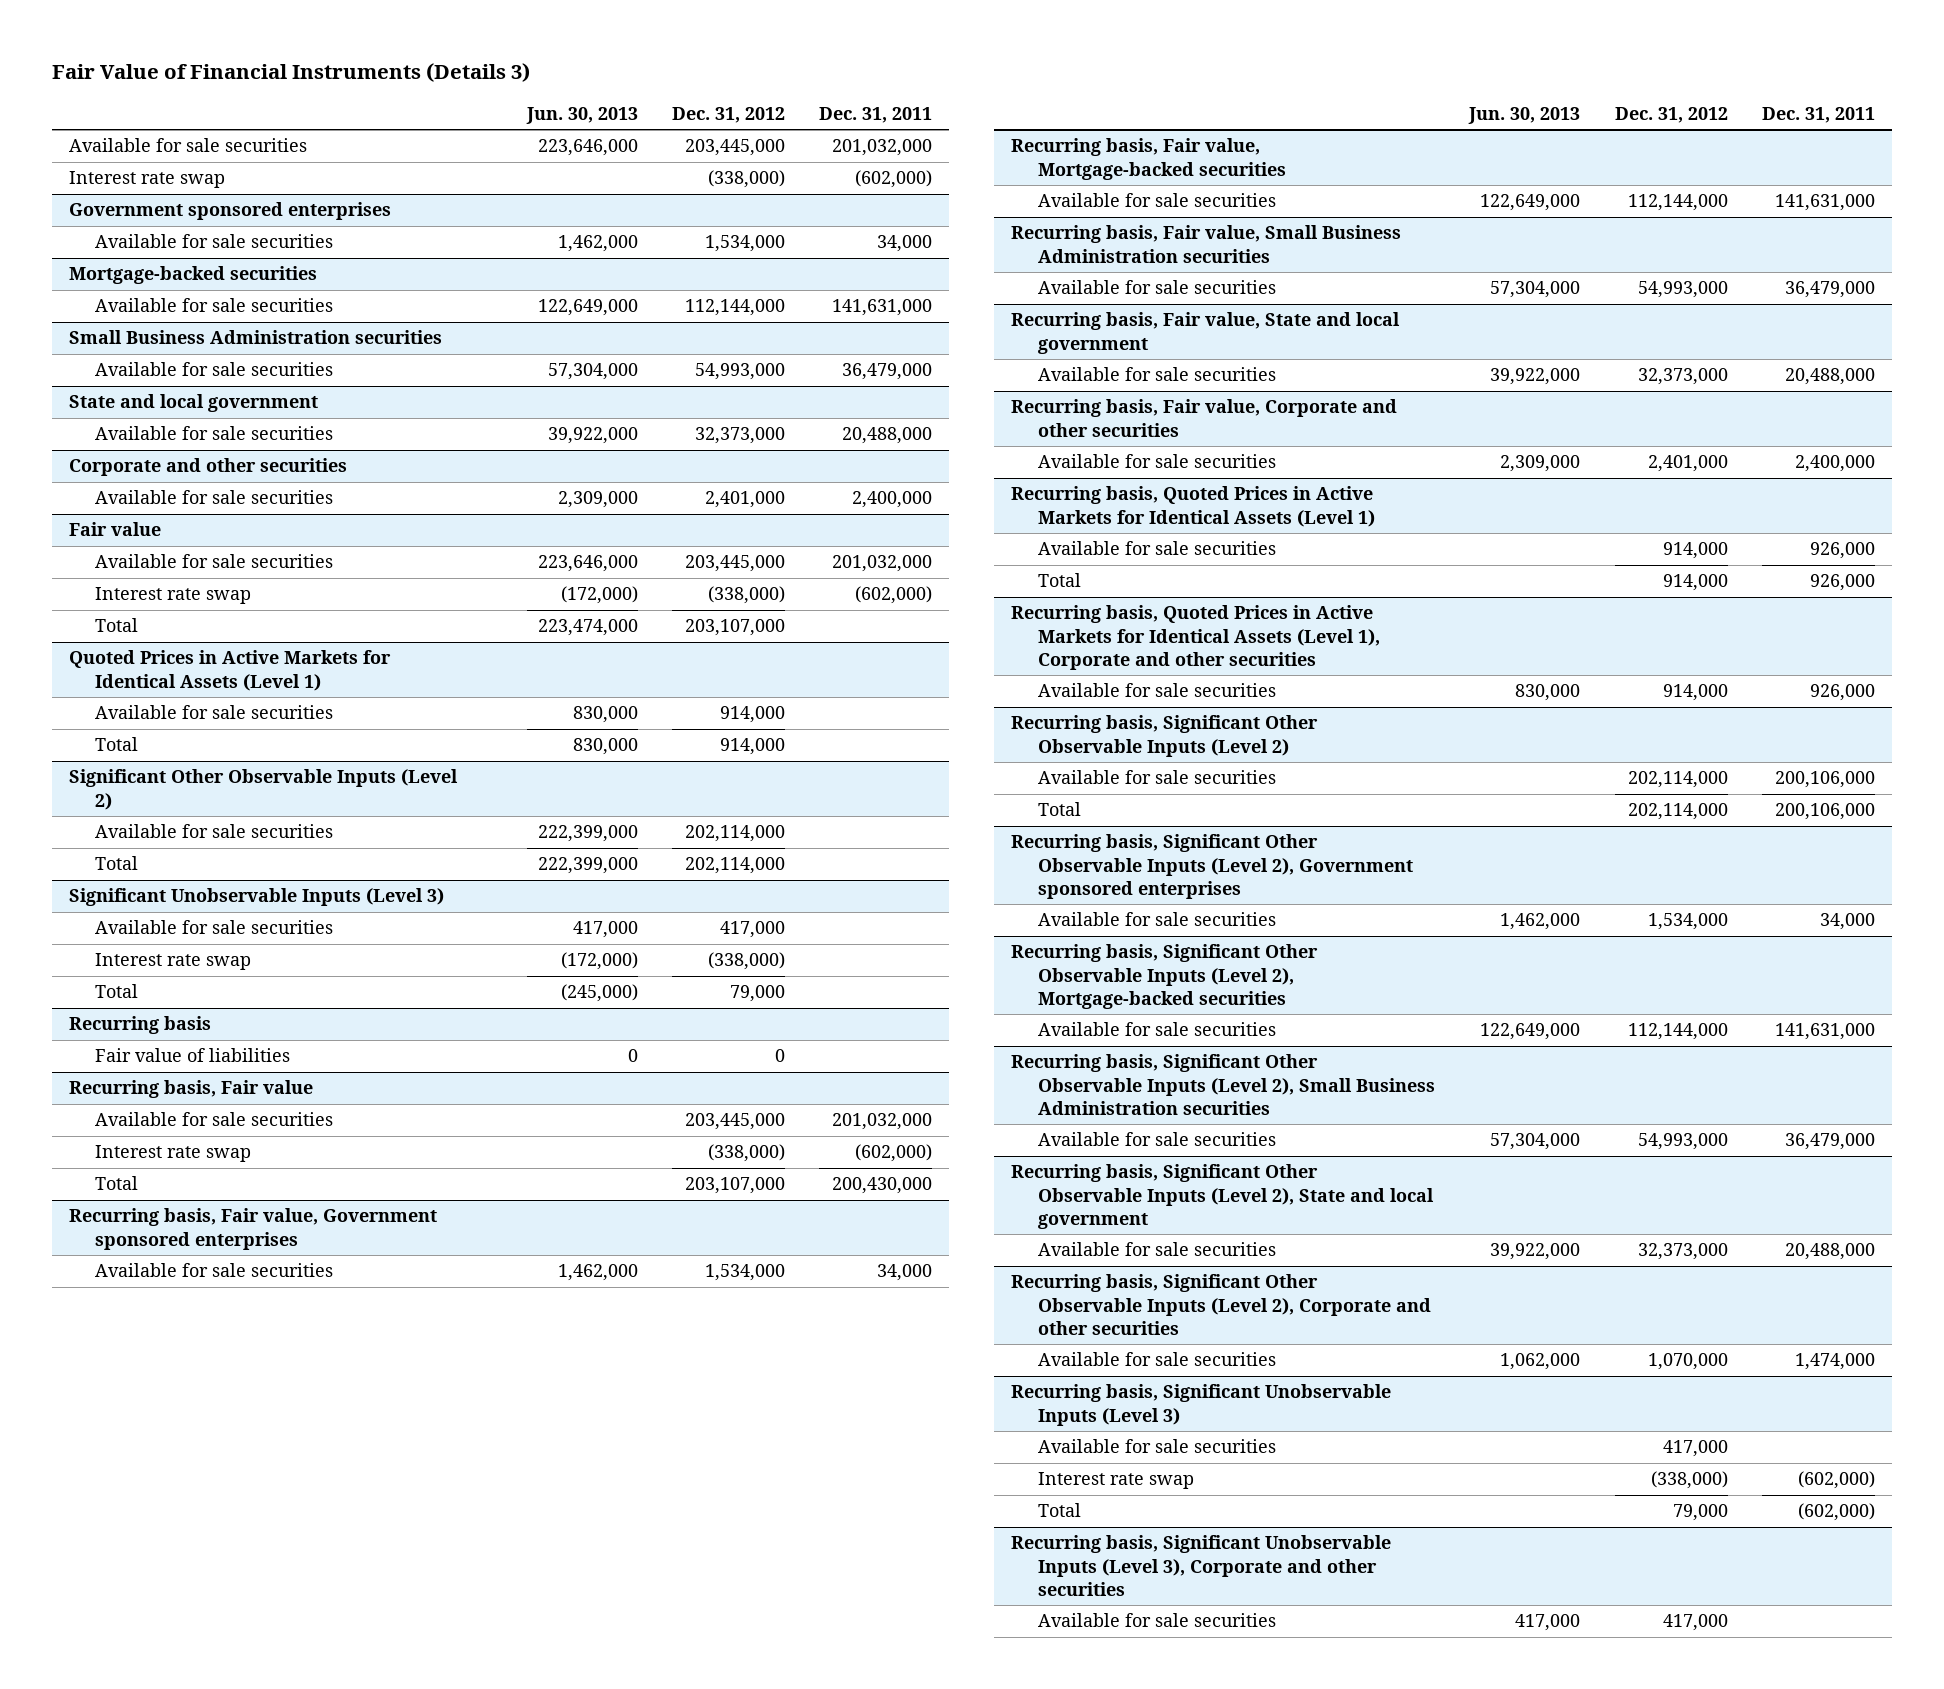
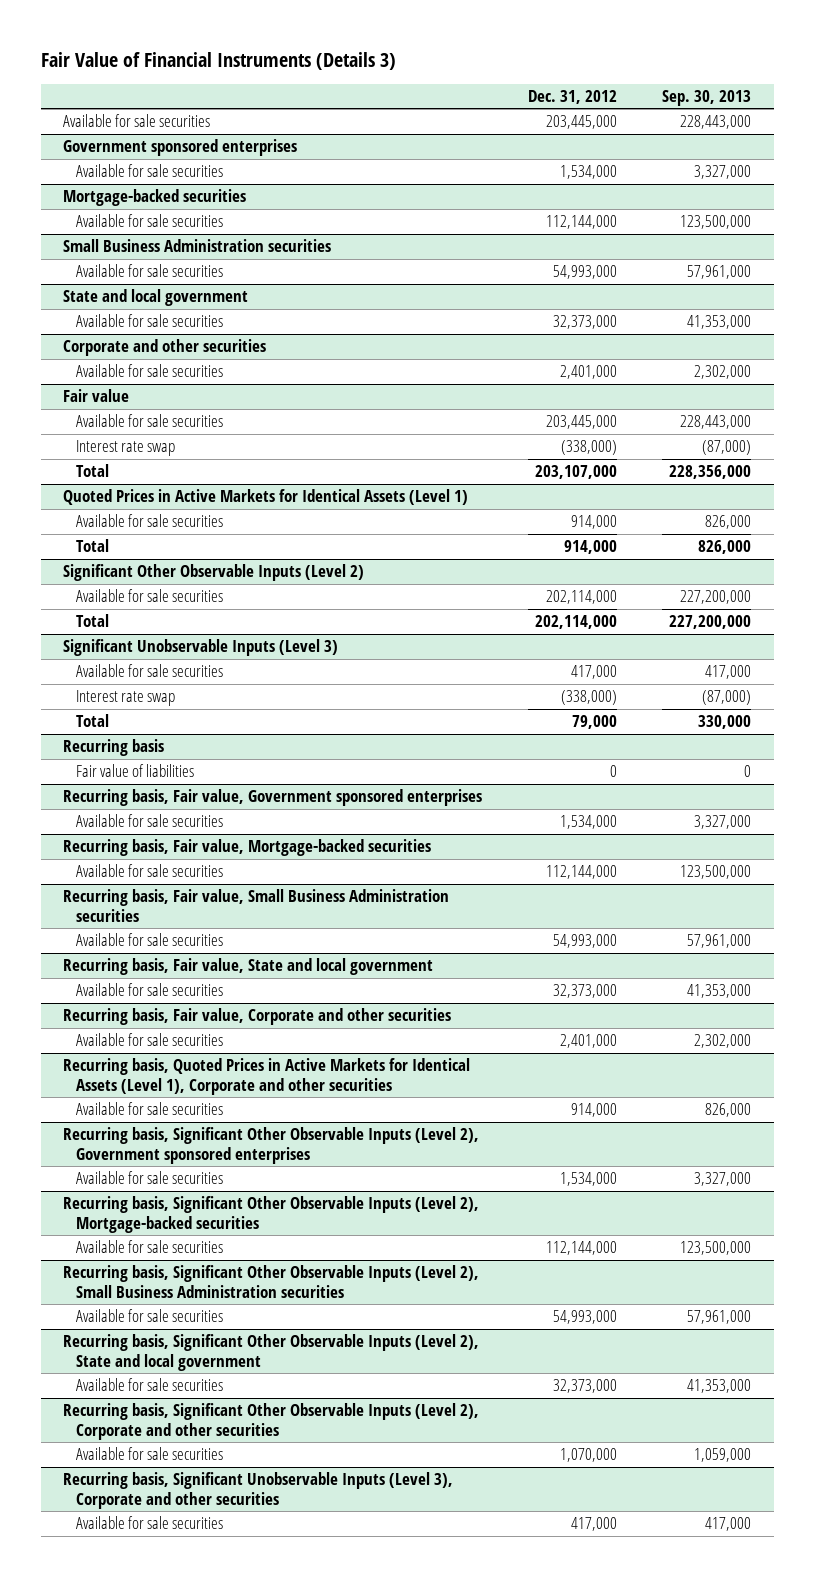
[525,106,638,124] Jun. 30, 2013 -> none
[819,106,933,123] Dec. 31, 2011 -> none
none -> [662,89,752,106] Sep. 30, 2013
[68,171,225,189] Interest rate swap -> none
[68,1080,313,1099] Recurring basis, Fair value -> none
[95,1112,334,1127] Available for sale securities -> none
[95,1145,252,1163] Interest rate swap -> none
[95,1176,139,1191] Total -> none
[1011,486,1375,527] Recurring basis, Quoted Prices in Active Markets for Identical Assets (Level 1) -> none
[1037,541,1276,556] Available for sale securities -> none
[1037,573,1081,588] Total -> none
[1011,715,1319,757] Recurring basis, Significant Other Observable Inputs (Level 2) -> none
[1037,770,1276,785] Available for sale securities -> none
[1037,802,1081,817] Total -> none
[1011,1384,1392,1426] Recurring basis, Significant Unobservable Inputs (Level 3) -> none
[1037,1439,1276,1454] Available for sale securities -> none
[1037,1472,1194,1490] Interest rate swap -> none
[1037,1503,1081,1518] Total -> none

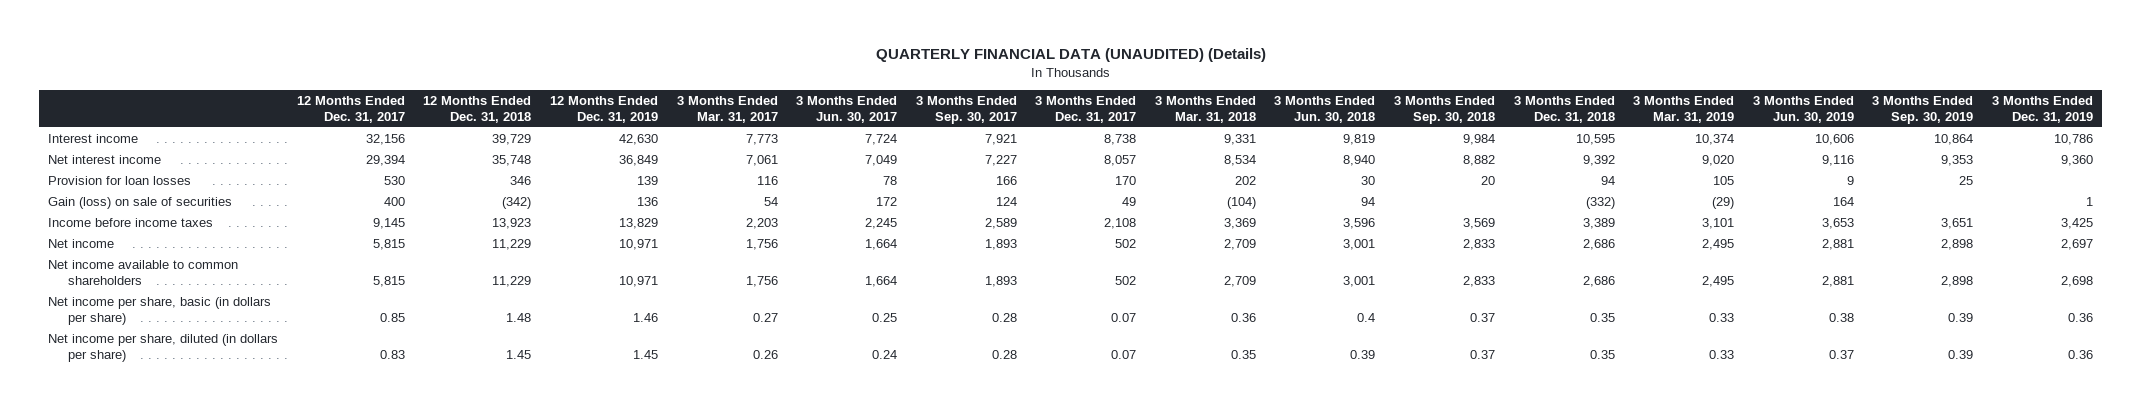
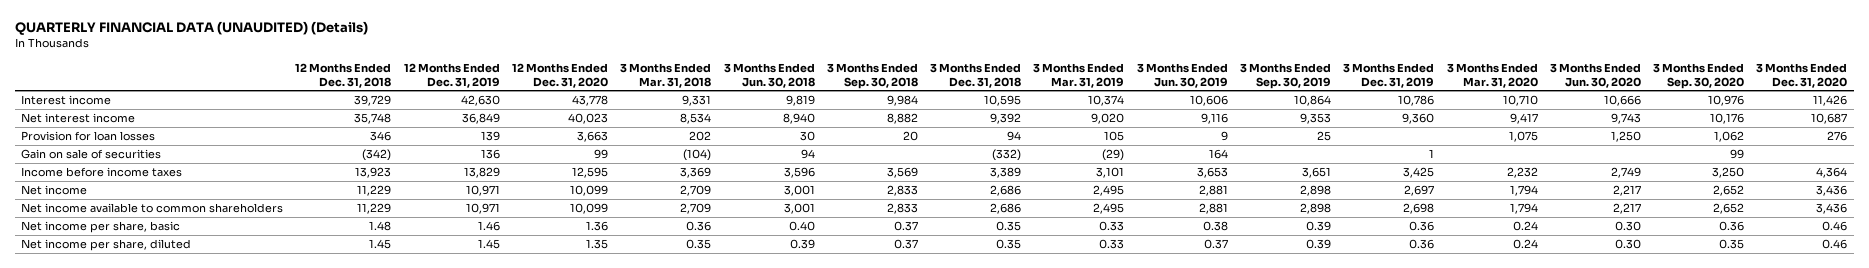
[296,96,405,123] 12 Months Ended Dec. 31, 2017 -> none
[676,96,778,123] 3 Months Ended Mar. 31, 2017 -> none
[796,96,898,123] 3 Months Ended Jun. 30, 2017 -> none
[915,96,1017,124] 3 Months Ended Sep. 30, 2017 -> none
[1035,96,1137,123] 3 Months Ended Dec. 31, 2017 -> none
none -> [512,62,609,88] 12 Months Ended Dec. 31, 2020
none -> [1446,62,1538,88] 3 Months Ended Mar. 31, 2020
none -> [1549,62,1641,88] 3 Months Ended Jun. 30, 2020
none -> [1653,62,1745,89] 3 Months Ended Sep. 30, 2020
none -> [1756,62,1848,88] 3 Months Ended Dec. 31, 2020
[48,197,233,210] Gain (loss) on sale of securities -> [21,148,162,159] Gain on sale of securities
[48,297,272,325] Net income per share, basic (in dollars per share) -> [21,220,181,233] Net income per share, basic
[1357,312,1376,322] 0.4 -> [788,220,815,231] 0.40
[48,334,279,362] Net income per share, diluted (in dollars per share) -> [21,238,192,251] Net income per share, diluted

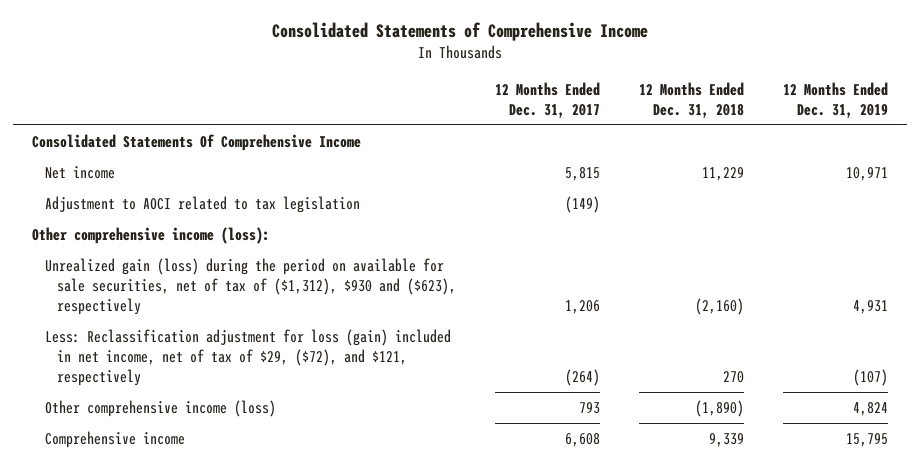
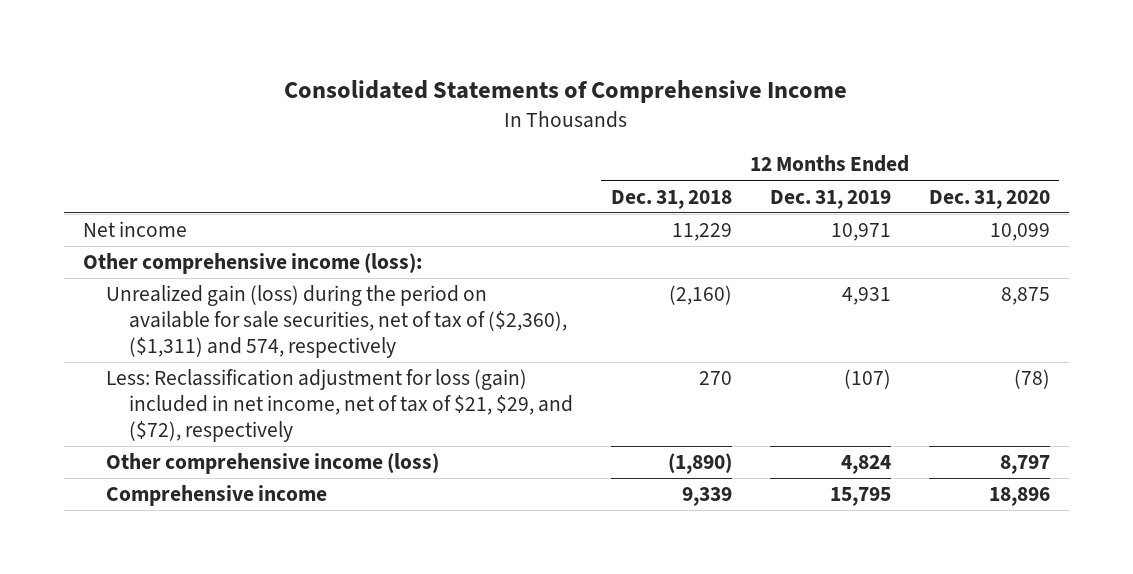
[494,81,600,118] 12 Months Ended Dec. 31, 2017 -> none
none -> [928,189,1050,209] Dec. 31, 2020
[32,133,362,151] Consolidated Statements Of Comprehensive Income -> none
[44,195,360,213] Adjustment to AOCI related to tax legislation -> none
[44,257,457,316] Unrealized gain (loss) during the period on available for sale securities, net of tax of ($1,312), $930 and ($623), respectively -> [106,285,568,359] Unrealized gain (loss) during the period on available for sale securities, net of tax of ($2,360), ($1,311) and 574, respectively
[44,328,451,387] Less: Reclassification adjustment for loss (gain) included in net income, net of tax of $29, ($72), and $121, respectively -> [106,369,574,443] Less: Reclassification adjustment for loss (gain) included in net income, net of tax of $21, $29, and ($72), respectively

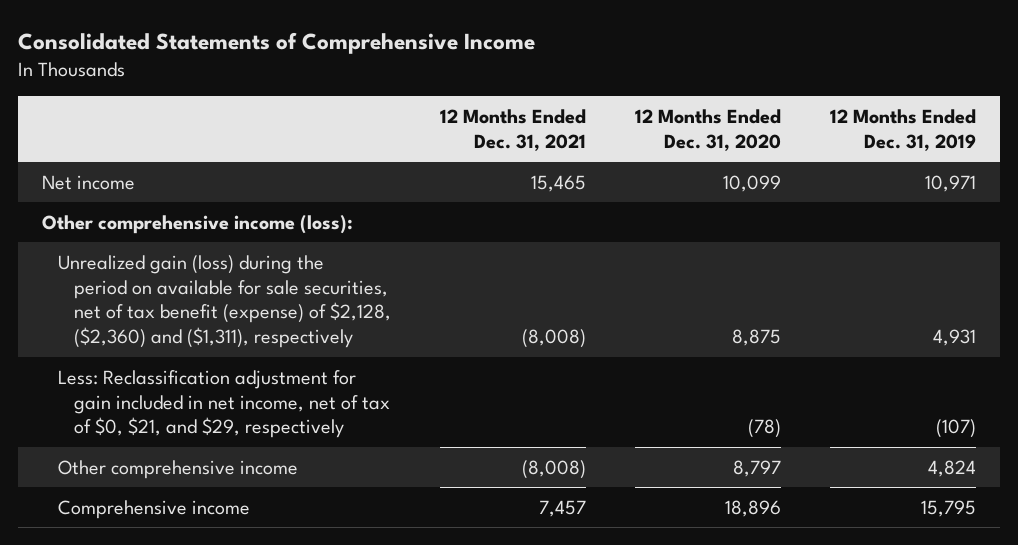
[610,189,732,209] Dec. 31, 2018 -> none
none -> [440,109,587,151] 12 Months Ended Dec. 31, 2021
[106,285,568,359] Unrealized gain (loss) during the period on available for sale securities, net of tax of ($2,360), ($1,311) and 574, respectively -> [58,254,392,349] Unrealized gain (loss) during the period on available for sale securities, net of tax benefit (expense) of $2,128, ($2,360) and ($1,311), respectively
[106,369,574,443] Less: Reclassification adjustment for loss (gain) included in net income, net of tax of $21, $29, and ($72), respectively -> [58,369,391,439] Less: Reclassification adjustment for gain included in net income, net of tax of $0, $21, and $29, respectively
[106,453,440,475] Other comprehensive income (loss) -> [58,459,299,479] Other comprehensive income

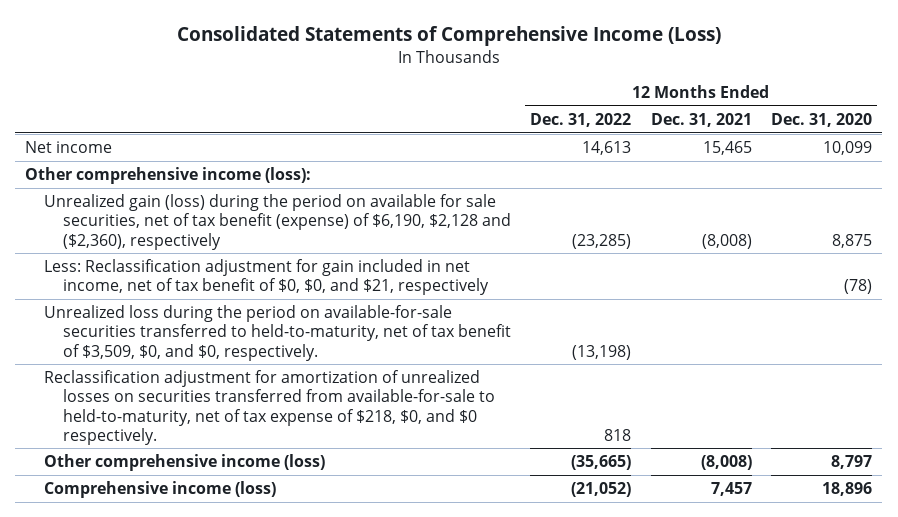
[17,32,535,55] Consolidated Statements of Comprehensive Income -> [176,25,721,46] Consolidated Statements of Comprehensive Income (Loss)
[829,109,976,151] 12 Months Ended Dec. 31, 2019 -> none
none -> [530,112,632,127] Dec. 31, 2022
[58,254,392,349] Unrealized gain (loss) during the period on available for sale securities, net of tax benefit (expense) of $2,128, ($2,360) and ($1,311), respectively -> [43,194,511,250] Unrealized gain (loss) during the period on available for sale securities, net of tax benefit (expense) of $6,190, $2,128 and ($2,360), respectively
[58,369,391,439] Less: Reclassification adjustment for gain included in net income, net of tax of $0, $21, and $29, respectively -> [43,259,489,296] Less: Reclassification adjustment for gain included in net income, net of tax benefit of $0, $0, and $21, respectively
none -> [43,305,511,361] Unrealized loss during the period on available-for-sale securities transferred to held-to-maturity, net of tax benefit of $3,509, $0, and $0, respectively.
none -> [43,370,495,445] Reclassification adjustment for amortization of unrealized losses on securities transferred from available-for-sale to held-to-maturity, net of tax expense of $218, $0, and $0 respectively.
[58,459,299,479] Other comprehensive income -> [43,454,325,472] Other comprehensive income (loss)
[58,499,251,519] Comprehensive income -> [43,481,276,499] Comprehensive income (loss)

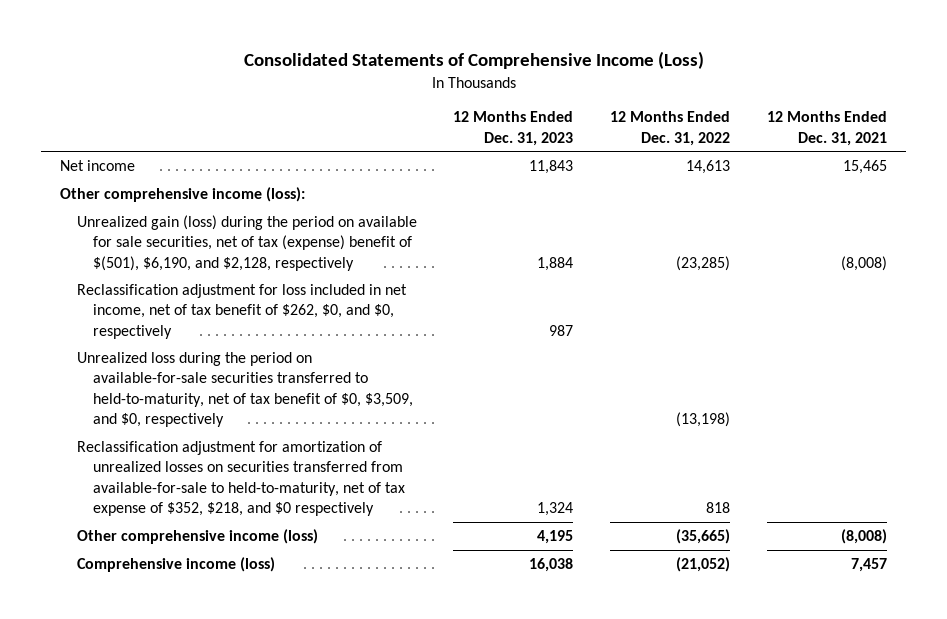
[771,112,873,127] Dec. 31, 2020 -> none
none -> [453,111,574,146] 12 Months Ended Dec. 31, 2023
[43,194,511,250] Unrealized gain (loss) during the period on available for sale securities, net of tax benefit (expense) of $6,190, $2,128 and ($2,360), respectively -> [76,215,417,271] Unrealized gain (loss) during the period on available for sale securities, net of tax (expense) benefit of $(501), $6,190, and $2,128, respectively
[43,259,489,296] Less: Reclassification adjustment for gain included in net income, net of tax benefit of $0, $0, and $21, respectively -> [76,284,407,339] Reclassification adjustment for loss included in net income, net of tax benefit of $262, $0, and $0, respectively
[43,305,511,361] Unrealized loss during the period on available-for-sale securities transferred to held-to-maturity, net of tax benefit of $3,509, $0, and $0, respectively. -> [76,352,414,427] Unrealized loss during the period on available-for-sale securities transferred to held-to-maturity, net of tax benefit of $0, $3,509, and $0, respectively
[43,370,495,445] Reclassification adjustment for amortization of unrealized losses on securities transferred from available-for-sale to held-to-maturity, net of tax expense of $218, $0, and $0 respectively. -> [76,441,406,516] Reclassification adjustment for amortization of unrealized losses on securities transferred from available-for-sale to held-to-maturity, net of tax expense of $352, $218, and $0 respectively

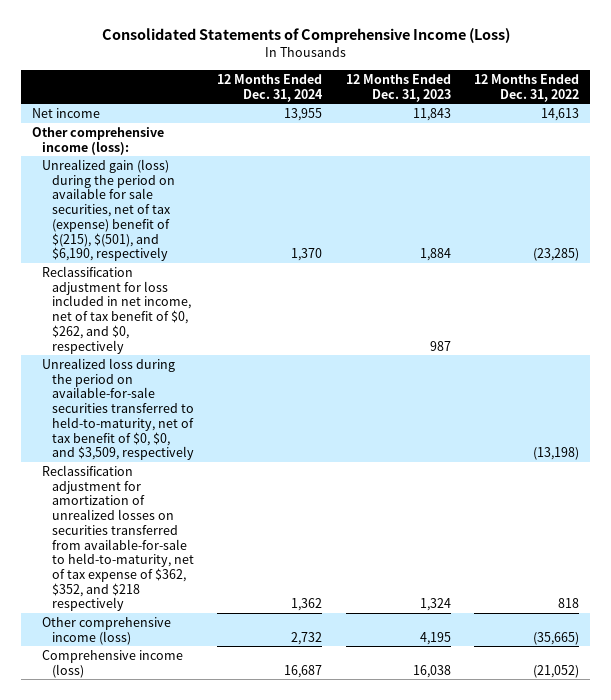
[767,111,888,146] 12 Months Ended Dec. 31, 2021 -> none
none -> [217,73,324,102] 12 Months Ended Dec. 31, 2024
[76,215,417,271] Unrealized gain (loss) during the period on available for sale securities, net of tax (expense) benefit of $(501), $6,190, and $2,128, respectively -> [42,158,176,262] Unrealized gain (loss) during the period on available for sale securities, net of tax (expense) benefit of $(215), $(501), and $6,190, respectively
[76,284,407,339] Reclassification adjustment for loss included in net income, net of tax benefit of $262, $0, and $0, respectively -> [42,265,192,354] Reclassification adjustment for loss included in net income, net of tax benefit of $0, $262, and $0, respectively
[76,352,414,427] Unrealized loss during the period on available-for-sale securities transferred to held-to-maturity, net of tax benefit of $0, $3,509, and $0, respectively -> [42,357,195,461] Unrealized loss during the period on available-for-sale securities transferred to held-to-maturity, net of tax benefit of $0, $0, and $3,509, respectively
[76,441,406,516] Reclassification adjustment for amortization of unrealized losses on securities transferred from available-for-sale to held-to-maturity, net of tax expense of $352, $218, and $0 respectively -> [42,464,195,612] Reclassification adjustment for amortization of unrealized losses on securities transferred from available-for-sale to held-to-maturity, net of tax expense of $362, $352, and $218 respectively

